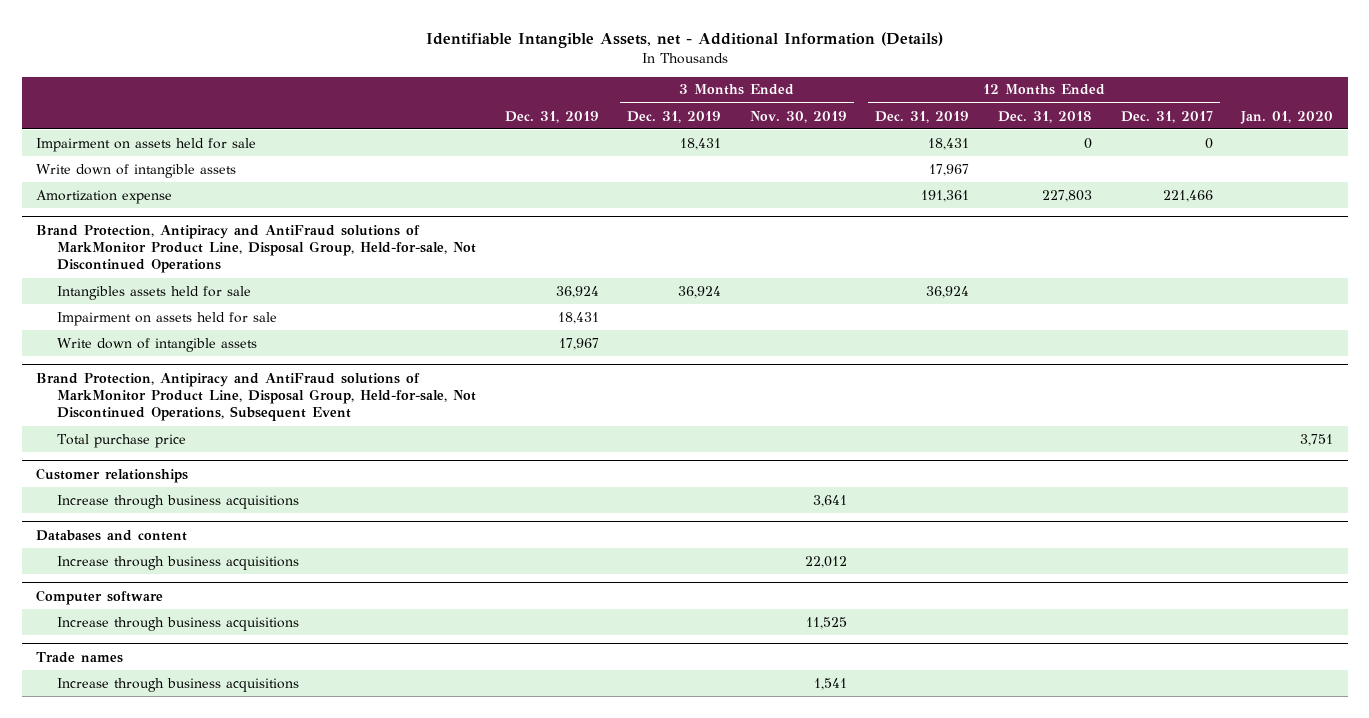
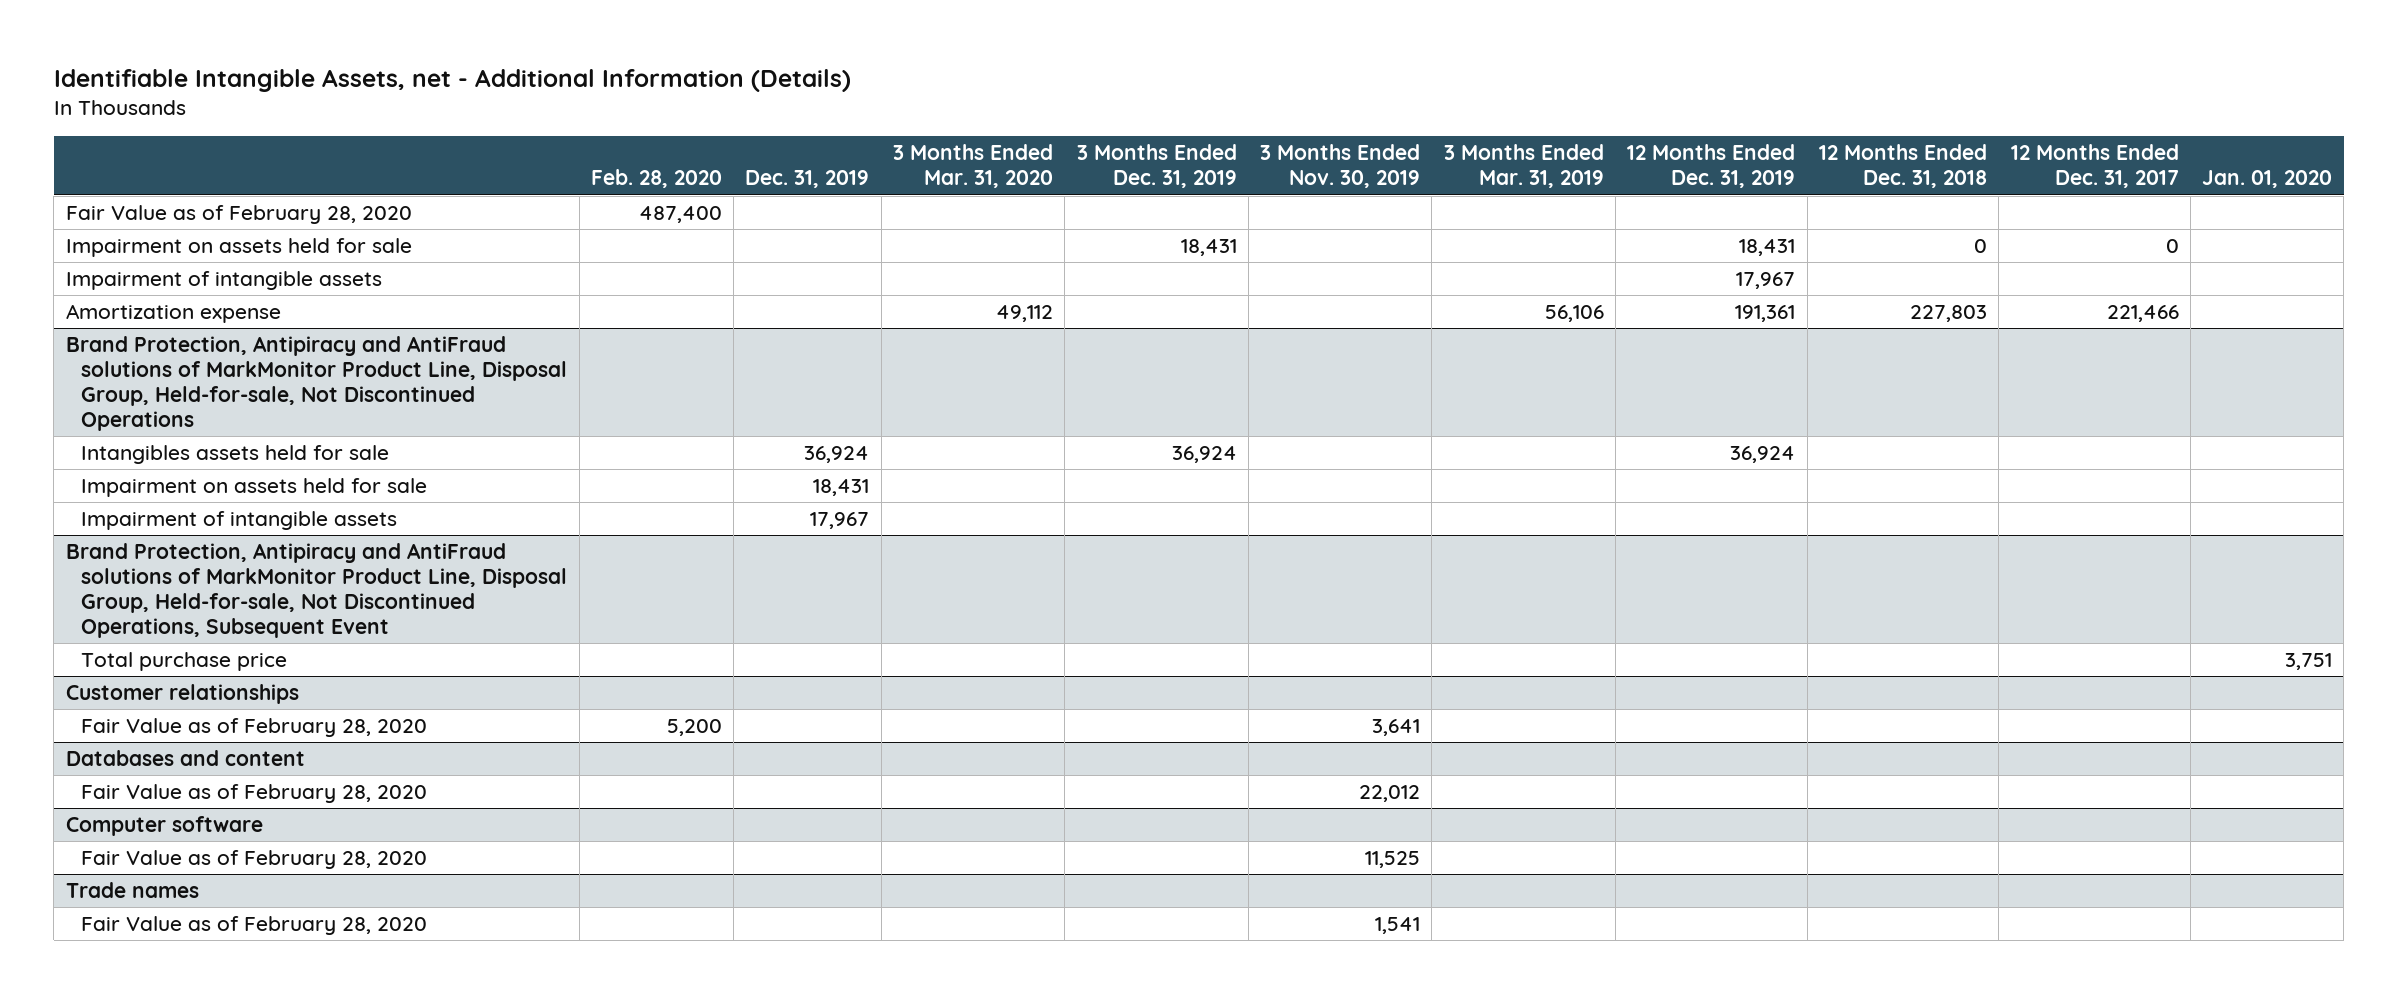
none -> [590,169,722,189] Feb. 28, 2020
none -> [893,144,1054,189] 3 Months Ended Mar. 31, 2020
none -> [1443,144,1604,189] 3 Months Ended Mar. 31, 2019
none -> [65,205,412,225] Fair Value as of February 28, 2020
[36,163,237,178] Write down of intangible assets -> [65,271,382,291] Impairment of intangible assets
[57,337,258,352] Write down of intangible assets -> [81,511,398,531] Impairment of intangible assets
[57,494,300,509] Increase through business acquisitions -> [81,718,428,738] Fair Value as of February 28, 2020
[57,555,300,570] Increase through business acquisitions -> [81,784,428,804] Fair Value as of February 28, 2020
[57,616,300,631] Increase through business acquisitions -> [81,850,428,870] Fair Value as of February 28, 2020
[57,677,300,692] Increase through business acquisitions -> [81,916,428,936] Fair Value as of February 28, 2020

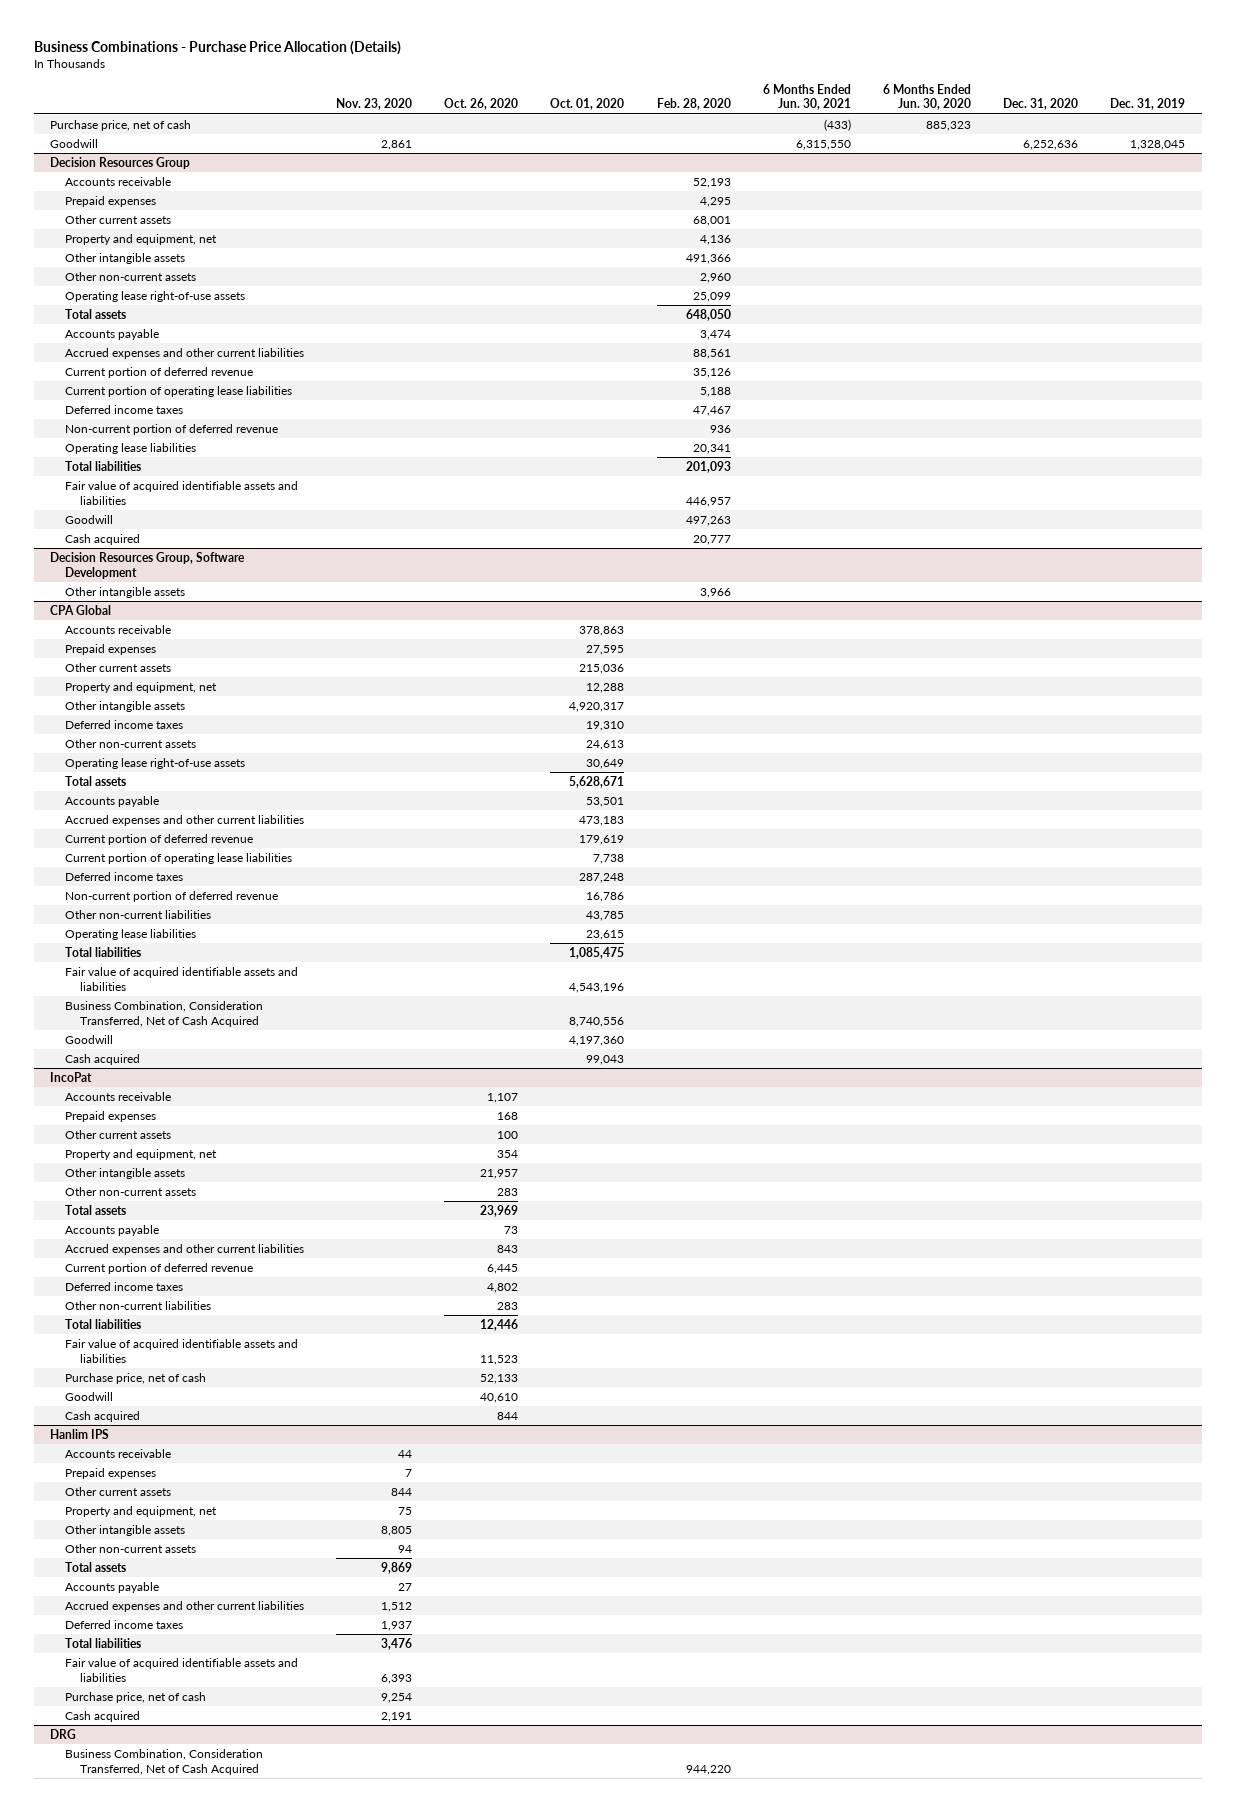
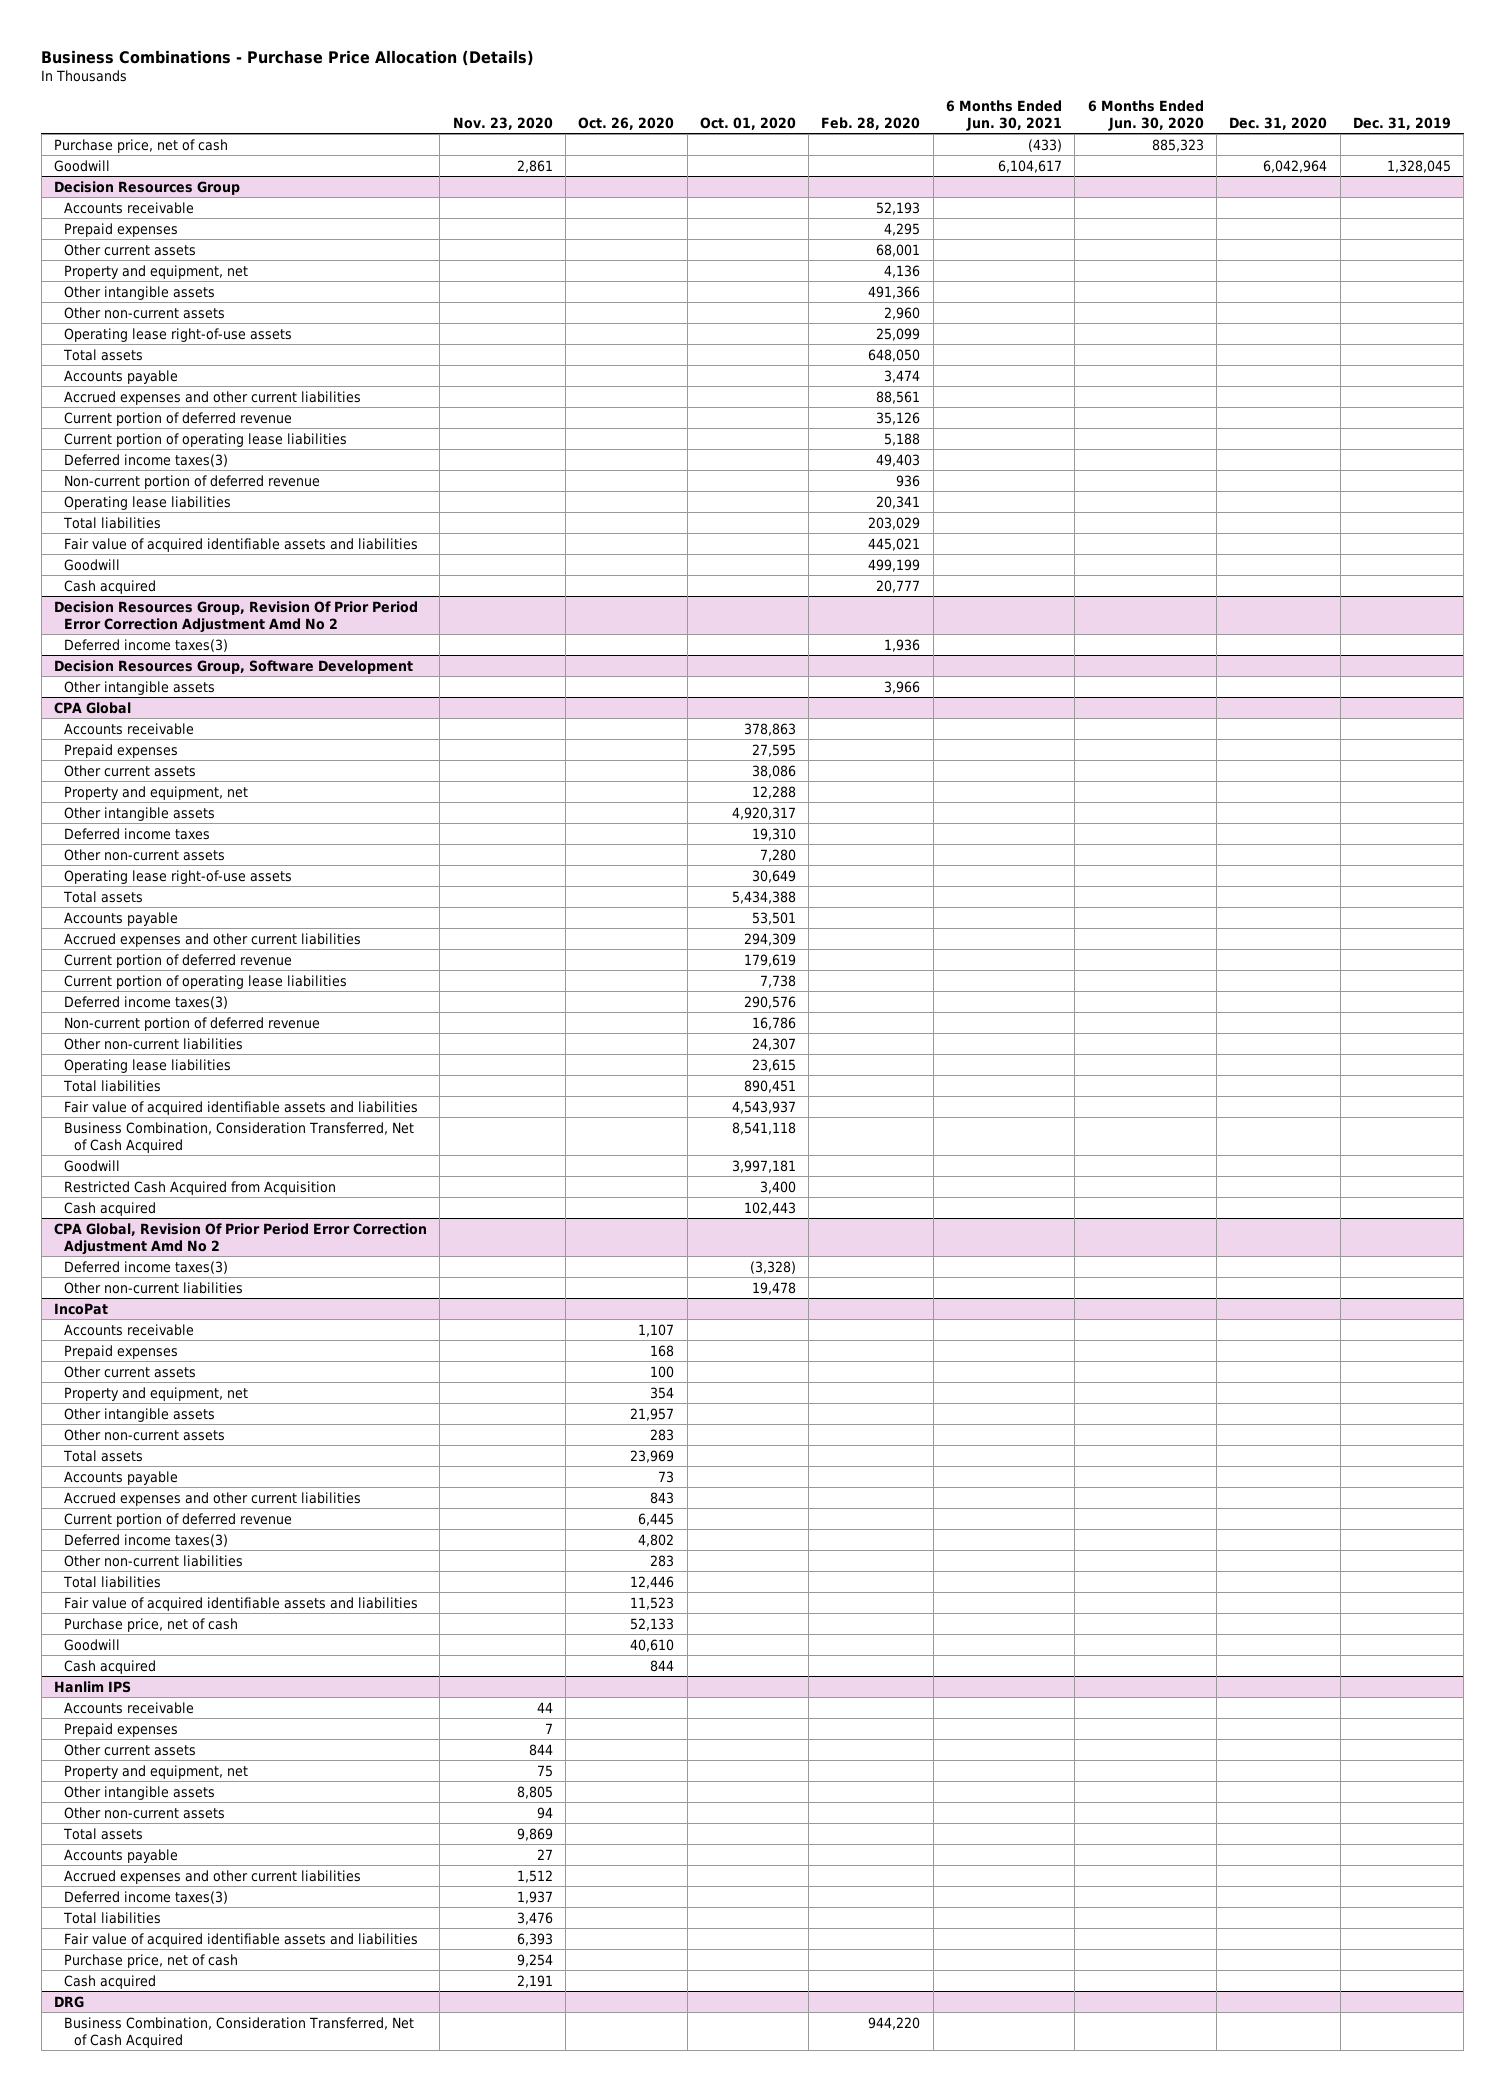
[795,139,851,150] 6,315,550 -> [998,159,1063,173] 6,104,617
[1023,139,1079,150] 6,252,636 -> [1263,159,1328,173] 6,042,964
[64,404,183,414] Deferred income taxes -> [64,453,229,467] Deferred income taxes(3)
[692,405,731,416] 47,467 -> [876,453,921,467] 49,403
[685,460,731,473] 201,093 -> [868,516,921,530] 203,029
[685,496,731,507] 446,957 -> [868,537,921,551] 445,021
[685,515,731,526] 497,263 -> [868,558,921,572] 499,199
none -> [54,600,419,633] Decision Resources Group, Revision Of Prior Period Error Correction Adjustment Amd No 2
none -> [64,638,229,652] Deferred income taxes(3)
[579,663,625,674] 215,036 -> [751,764,796,778] 38,086
[586,739,625,750] 24,613 -> [759,848,796,862] 7,280
[569,775,625,788] 5,628,671 -> [731,890,796,904] 5,434,388
[579,815,625,826] 473,183 -> [743,932,796,946] 294,309
[64,871,183,881] Deferred income taxes -> [64,995,229,1009] Deferred income taxes(3)
[579,872,625,883] 287,248 -> [743,995,796,1009] 290,576
[586,910,625,921] 43,785 -> [751,1037,796,1051] 24,307
[569,946,625,959] 1,085,475 -> [743,1079,796,1093] 890,451
[569,982,625,993] 4,543,196 -> [731,1100,796,1114] 4,543,937
[569,1016,625,1027] 8,740,556 -> [731,1121,796,1135] 8,541,118
[569,1035,625,1046] 4,197,360 -> [731,1159,796,1173] 3,997,181
none -> [64,1180,337,1195] Restricted Cash Acquired from Acquisition
[586,1054,625,1065] 99,043 -> [743,1201,796,1215] 102,443
none -> [54,1222,428,1255] CPA Global, Revision Of Prior Period Error Correction Adjustment Amd No 2
none -> [64,1260,229,1274] Deferred income taxes(3)
none -> [64,1281,244,1294] Other non-current liabilities
[64,1281,183,1291] Deferred income taxes -> [64,1533,229,1547] Deferred income taxes(3)
[64,1619,183,1629] Deferred income taxes -> [64,1890,229,1904] Deferred income taxes(3)

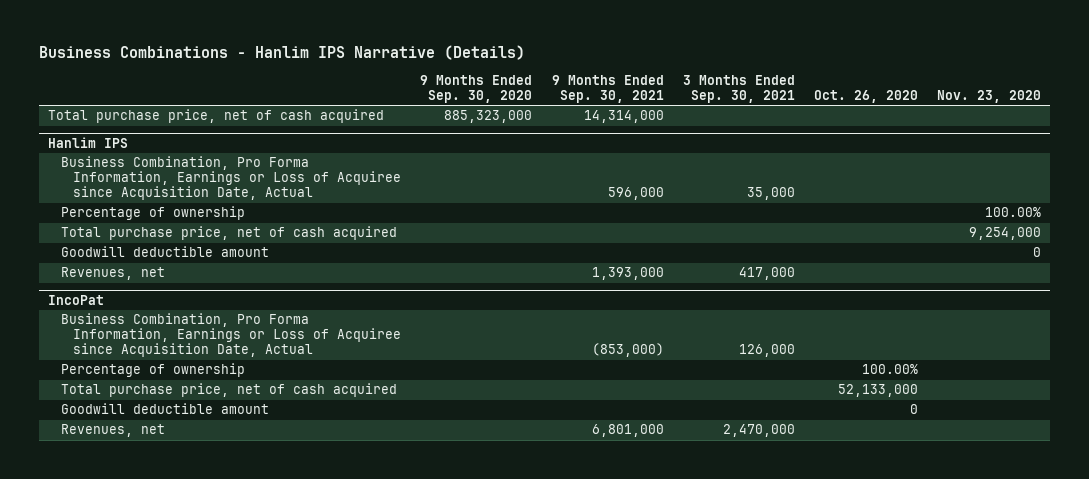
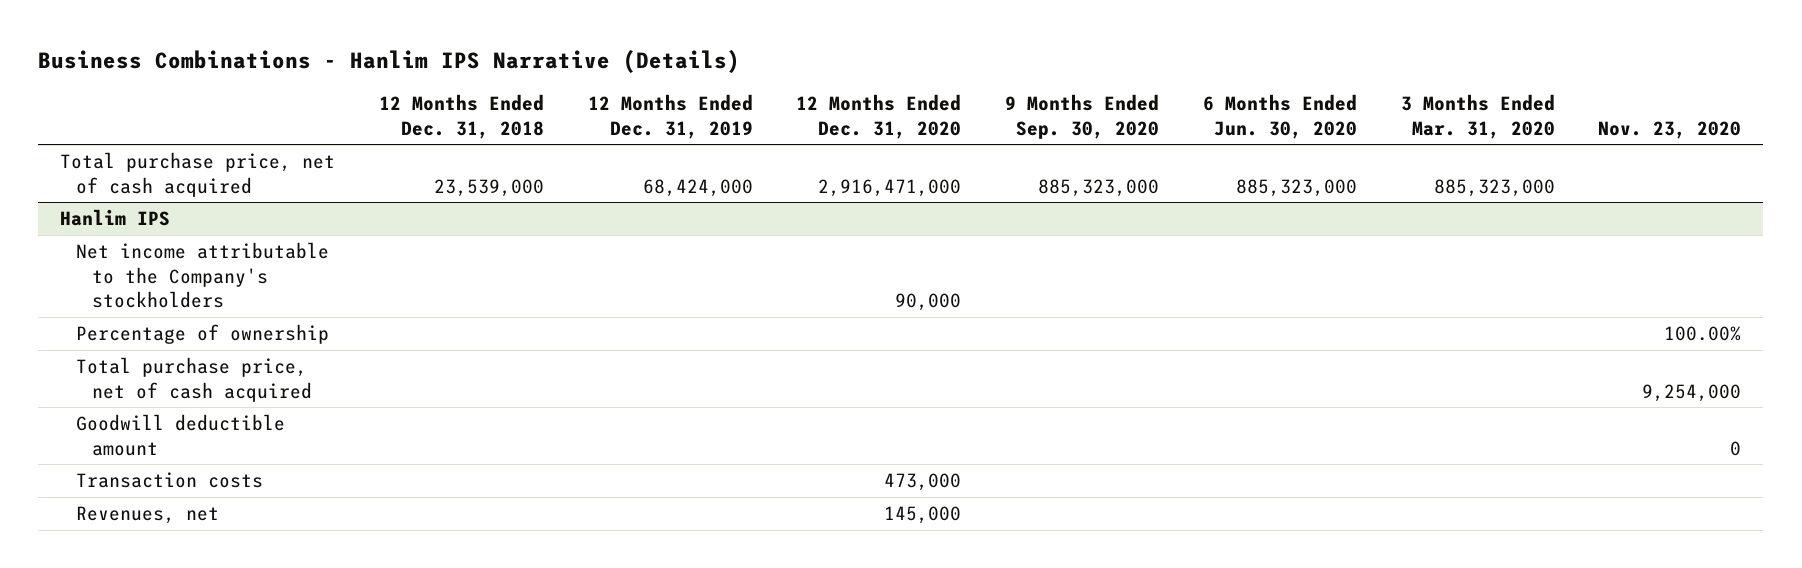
[551,75,664,103] 9 Months Ended Sep. 30, 2021 -> none
[682,75,795,103] 3 Months Ended Sep. 30, 2021 -> none
[813,89,918,103] Oct. 26, 2020 -> none
none -> [378,93,544,139] 12 Months Ended Dec. 31, 2018
none -> [587,93,753,139] 12 Months Ended Dec. 31, 2019
none -> [796,93,962,139] 12 Months Ended Dec. 31, 2020
none -> [1202,93,1357,139] 6 Months Ended Jun. 30, 2020
none -> [1400,93,1555,139] 3 Months Ended Mar. 31, 2020
[60,156,402,201] Business Combination, Pro Forma Information, Earnings or Loss of Acquiree since Acquisition Date, Actual -> [75,241,329,309] Net income attributable to the Company's stockholders
none -> [75,471,263,488] Transaction costs
[48,294,105,305] IncoPat -> none
[60,313,402,358] Business Combination, Pro Forma Information, Earnings or Loss of Acquiree since Acquisition Date, Actual -> none
[60,363,245,378] Percentage of ownership -> none
[60,383,397,398] Total purchase price, net of cash acquired -> none
[60,403,269,415] Goodwill deductible amount -> none
[60,424,165,438] Revenues, net -> none

